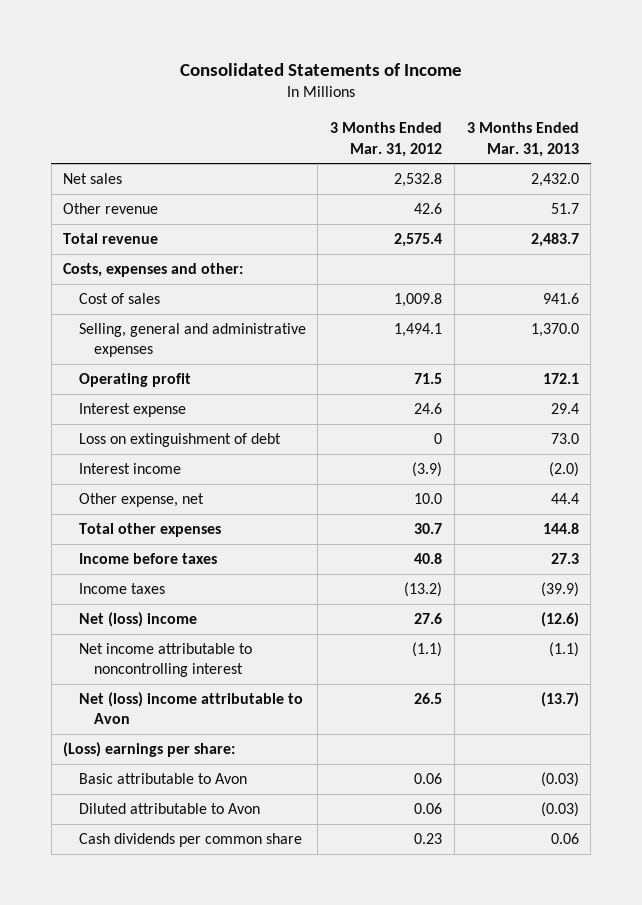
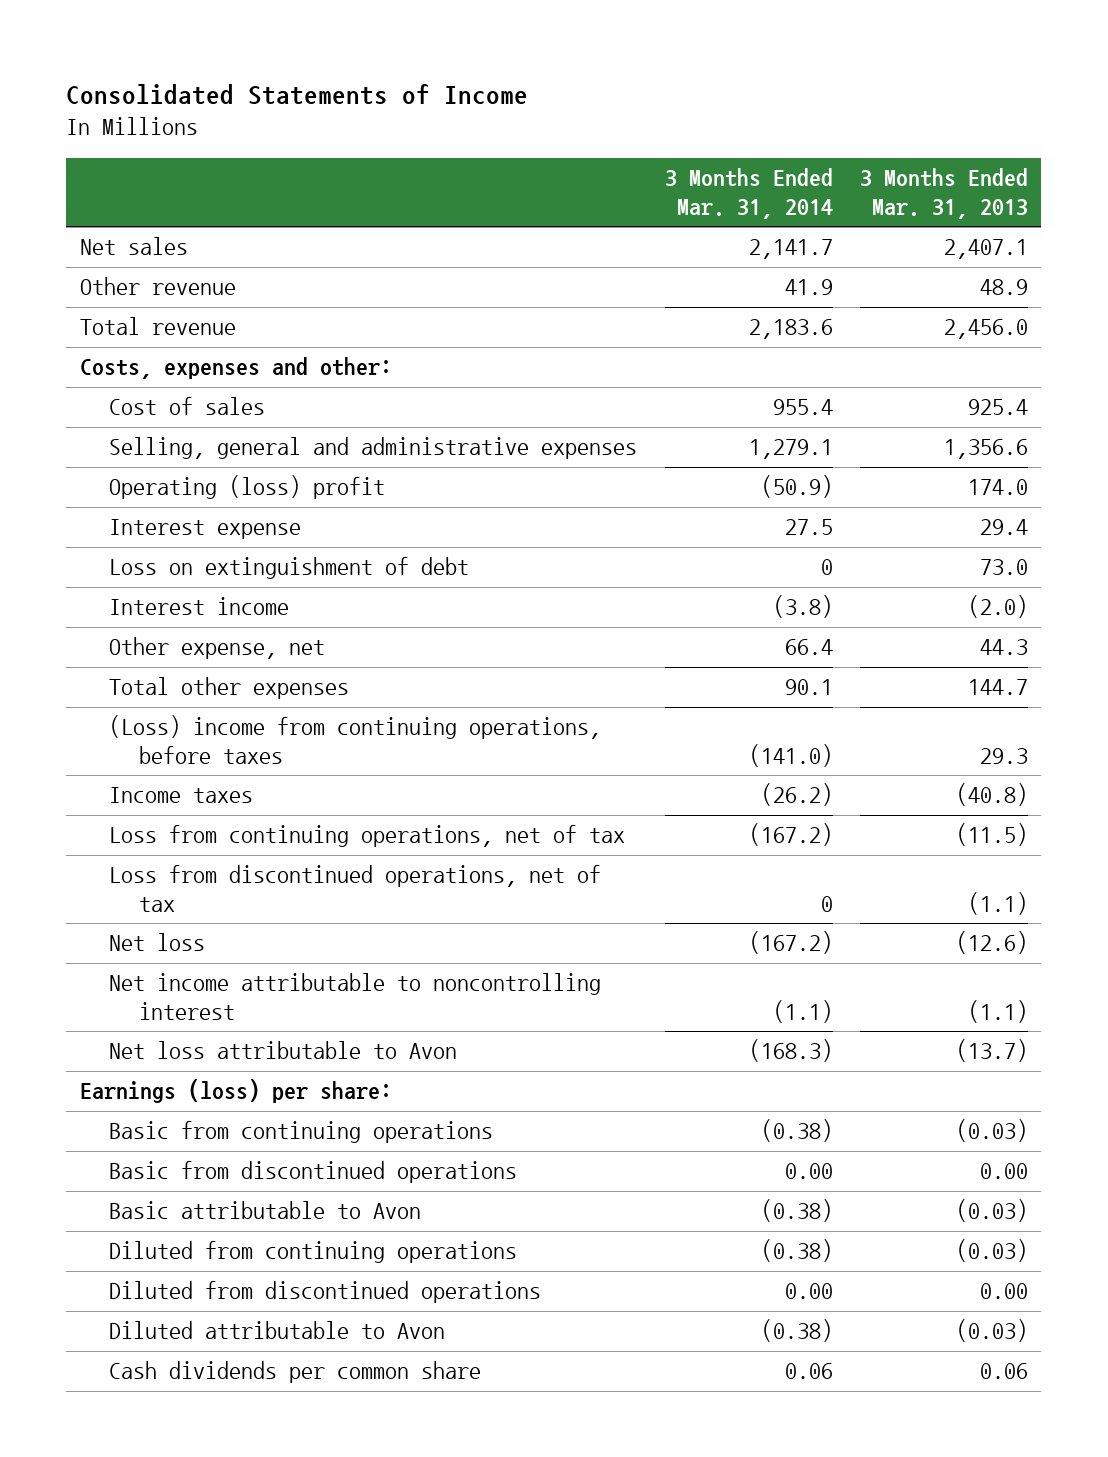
[330,122,443,157] 3 Months Ended Mar. 31, 2012 -> none
none -> [664,168,833,219] 3 Months Ended Mar. 31, 2014
[530,172,579,187] 2,432.0 -> [943,239,1028,260] 2,407.1
[550,202,579,214] 51.7 -> [979,279,1028,296] 48.9
[530,232,579,247] 2,483.7 -> [943,319,1028,340] 2,456.0
[542,292,579,304] 941.6 -> [967,399,1028,416] 925.4
[530,322,579,337] 1,370.0 -> [943,439,1028,460] 1,356.6
[78,372,191,387] Operating profit -> [109,475,386,500] Operating (loss) profit
[542,372,579,384] 172.1 -> [967,479,1028,496] 174.0
[550,492,579,504] 44.4 -> [979,639,1028,656] 44.3
[542,522,579,534] 144.8 -> [967,679,1028,696] 144.7
[78,552,217,564] Income before taxes -> [109,715,602,765] (Loss) income from continuing operations, before taxes
[550,552,579,564] 27.3 -> [979,748,1028,765] 29.3
[540,581,579,597] (39.9) -> [955,783,1028,807] (40.8)
none -> [109,825,626,848] Loss from continuing operations, net of tax
none -> [109,865,602,913] Loss from discontinued operations, net of tax
[78,611,197,627] Net (loss) income -> [109,933,206,952] Net loss
[78,691,303,725] Net (loss) income attributable to Avon -> [109,1041,458,1060] Net loss attributable to Avon
[63,741,236,757] (Loss) earnings per share: -> [79,1079,392,1104] Earnings (loss) per share:
none -> [109,1121,494,1144] Basic from continuing operations
none -> [109,1161,518,1184] Basic from discontinued operations
none -> [109,1241,518,1264] Diluted from continuing operations
none -> [109,1281,542,1304] Diluted from discontinued operations

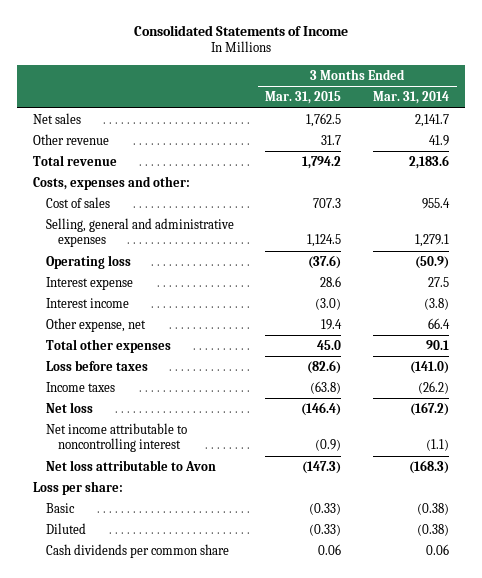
[859,168,1028,219] 3 Months Ended Mar. 31, 2013 -> none
none -> [265,91,342,105] Mar. 31, 2015
[109,475,386,500] Operating (loss) profit -> [45,254,131,269] Operating loss
[109,557,470,580] Loss on extinguishment of debt -> none
[109,715,602,765] (Loss) income from continuing operations, before taxes -> [45,359,148,371] Loss before taxes
[109,825,626,848] Loss from continuing operations, net of tax -> none
[109,865,602,913] Loss from discontinued operations, net of tax -> none
[109,1121,494,1144] Basic from continuing operations -> none
[109,1161,518,1184] Basic from discontinued operations -> none
[109,1241,518,1264] Diluted from continuing operations -> none
[109,1281,542,1304] Diluted from discontinued operations -> none
[79,1079,392,1104] Earnings (loss) per share: -> [32,480,123,495] Loss per share:
[109,1201,422,1220] Basic attributable to Avon -> [45,502,75,513] Basic
[109,1321,446,1340] Diluted attributable to Avon -> [45,522,86,534] Diluted

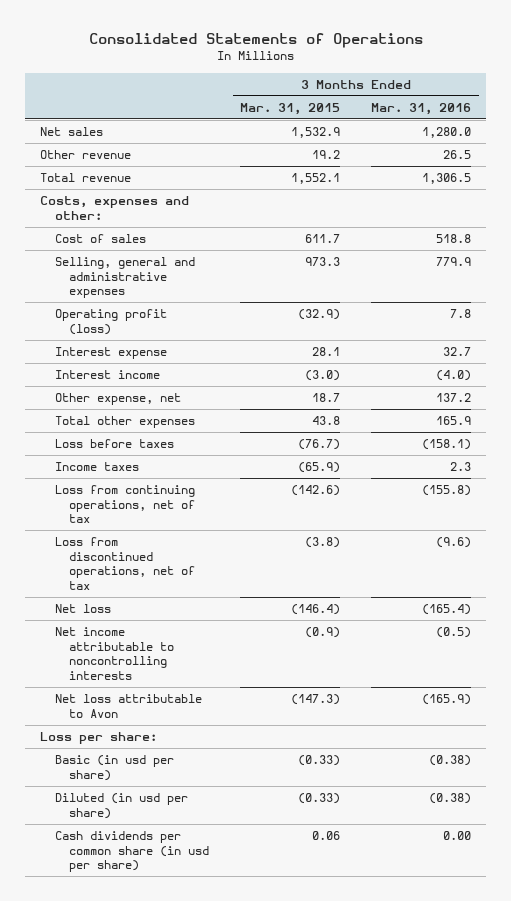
[134,24,349,36] Consolidated Statements of Income -> [88,32,423,48] Consolidated Statements of Operations
[373,91,450,105] Mar. 31, 2014 -> none
none -> [371,103,472,116] Mar. 31, 2016
[306,112,342,127] 1,762.5 -> [291,127,341,139] 1,532.9
[321,134,342,145] 31.7 -> [312,150,341,160] 19.2
[302,155,342,169] 1,794.2 -> [291,173,341,185] 1,552.1
[313,197,342,208] 707.3 -> [305,234,341,244] 611.7
[307,234,342,248] 1,124.5 -> [305,257,341,267] 973.3
[45,254,131,269] Operating loss -> [54,309,167,335] Operating profit (loss)
[308,254,342,269] (37.6) -> [298,309,341,321] (32.9)
[320,275,342,287] 28.6 -> [312,347,341,357] 28.1
[321,318,343,330] 19.4 -> [312,393,341,403] 18.7
[317,339,342,350] 45.0 -> [312,416,341,426] 43.8
[307,359,342,374] (82.6) -> [298,439,341,451] (76.7)
[310,380,342,394] (63.8) -> [298,462,341,474] (65.9)
none -> [54,485,196,524] Loss from continuing operations, net of tax
none -> [54,537,196,590] Loss from discontinued operations, net of tax
[45,422,187,453] Net income attributable to noncontrolling interest -> [54,627,175,680] Net income attributable to noncontrolling interests
[45,502,75,513] Basic -> [54,755,174,781] Basic (in usd per share)
[45,522,86,534] Diluted -> [54,793,188,819] Diluted (in usd per share)
[45,543,229,558] Cash dividends per common share -> [54,831,210,873] Cash dividends per common share (in usd per share)

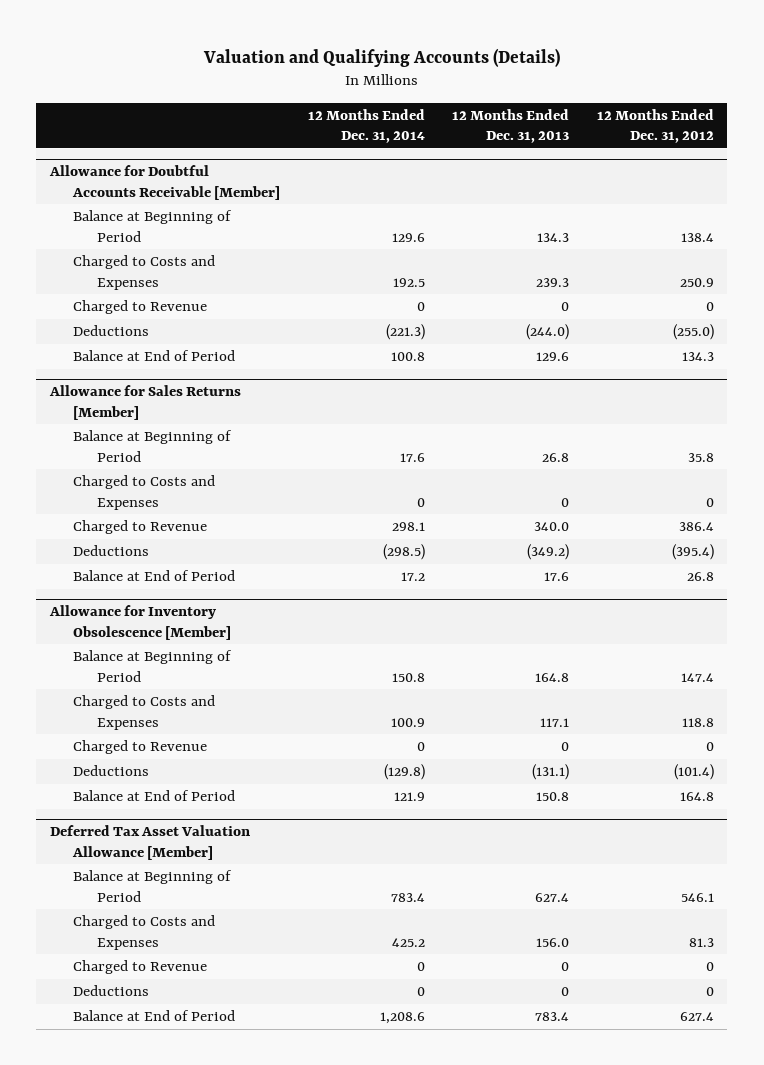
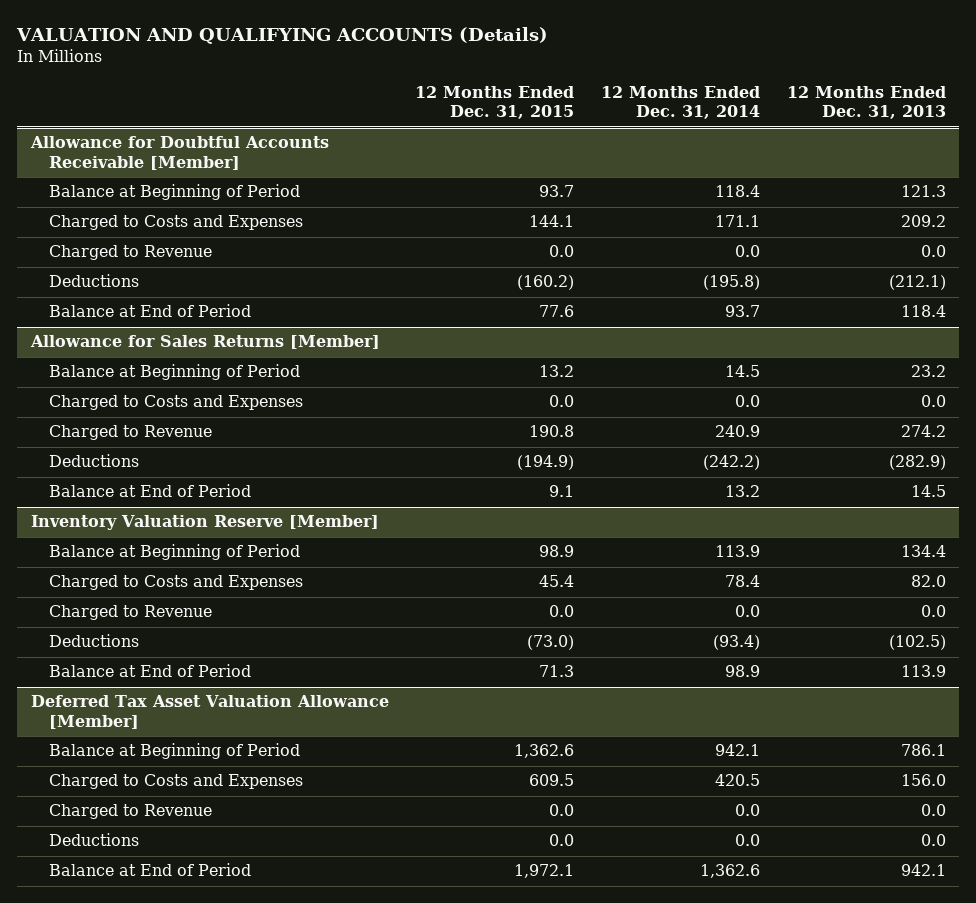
[202,47,560,67] Valuation and Qualifying Accounts (Details) -> [16,27,549,45] VALUATION AND QUALIFYING ACCOUNTS (Details)
[596,108,714,144] 12 Months Ended Dec. 31, 2012 -> none
none -> [415,86,575,120] 12 Months Ended Dec. 31, 2015
[391,232,425,242] 129.6 -> [715,185,761,198] 118.4
[537,232,570,242] 134.3 -> [900,185,946,198] 121.3
[392,277,425,287] 192.5 -> [715,215,761,228] 171.1
[536,277,570,287] 239.3 -> [900,215,946,228] 209.2
[416,302,425,312] 0 -> [735,245,761,258] 0.0
[561,302,570,312] 0 -> [920,245,946,258] 0.0
[385,324,425,341] (221.3) -> [703,275,761,291] (195.8)
[526,324,570,341] (244.0) -> [888,275,946,291] (212.1)
[390,352,425,362] 100.8 -> [725,305,761,318] 93.7
[536,352,570,362] 129.6 -> [900,305,946,318] 118.4
[48,605,232,640] Allowance for Inventory Obsolescence [Member] -> none
[399,452,425,462] 17.6 -> [725,365,761,378] 14.5
[542,452,570,462] 26.8 -> [910,365,946,378] 23.2
[416,497,425,507] 0 -> [735,395,761,408] 0.0
[561,497,570,507] 0 -> [920,395,946,408] 0.0
[391,522,425,532] 298.1 -> [715,425,761,438] 240.9
[534,522,570,532] 340.0 -> [900,425,946,438] 274.2
[382,544,425,561] (298.5) -> [703,455,761,471] (242.2)
[527,544,570,561] (349.2) -> [888,455,946,471] (282.9)
[400,572,425,582] 17.2 -> [725,485,761,498] 13.2
[544,572,570,582] 17.6 -> [910,485,946,498] 14.5
none -> [30,515,379,531] Inventory Valuation Reserve [Member]
[391,672,425,682] 150.8 -> [715,545,761,558] 113.9
[535,672,570,682] 164.8 -> [900,545,946,558] 134.4
[390,717,425,727] 100.9 -> [725,575,761,588] 78.4
[540,717,570,727] 117.1 -> [910,575,946,588] 82.0
[416,742,425,752] 0 -> [735,605,761,618] 0.0
[561,742,570,752] 0 -> [920,605,946,618] 0.0
[383,764,425,781] (129.8) -> [713,635,761,651] (93.4)
[532,764,570,781] (131.1) -> [888,635,946,651] (102.5)
[393,792,425,802] 121.9 -> [725,665,761,678] 98.9
[536,792,570,802] 150.8 -> [900,665,946,678] 113.9
[390,892,425,902] 783.4 -> [715,744,761,757] 942.1
[535,892,570,902] 627.4 -> [900,744,946,757] 786.1
[391,937,425,947] 425.2 -> [715,774,761,787] 420.5
[416,962,425,972] 0 -> [735,804,761,817] 0.0
[561,962,570,972] 0 -> [920,804,946,817] 0.0
[416,987,425,997] 0 -> [735,834,761,847] 0.0
[561,987,570,997] 0 -> [920,834,946,847] 0.0
[379,1012,425,1025] 1,208.6 -> [700,864,761,879] 1,362.6
[535,1012,570,1022] 783.4 -> [900,864,946,877] 942.1

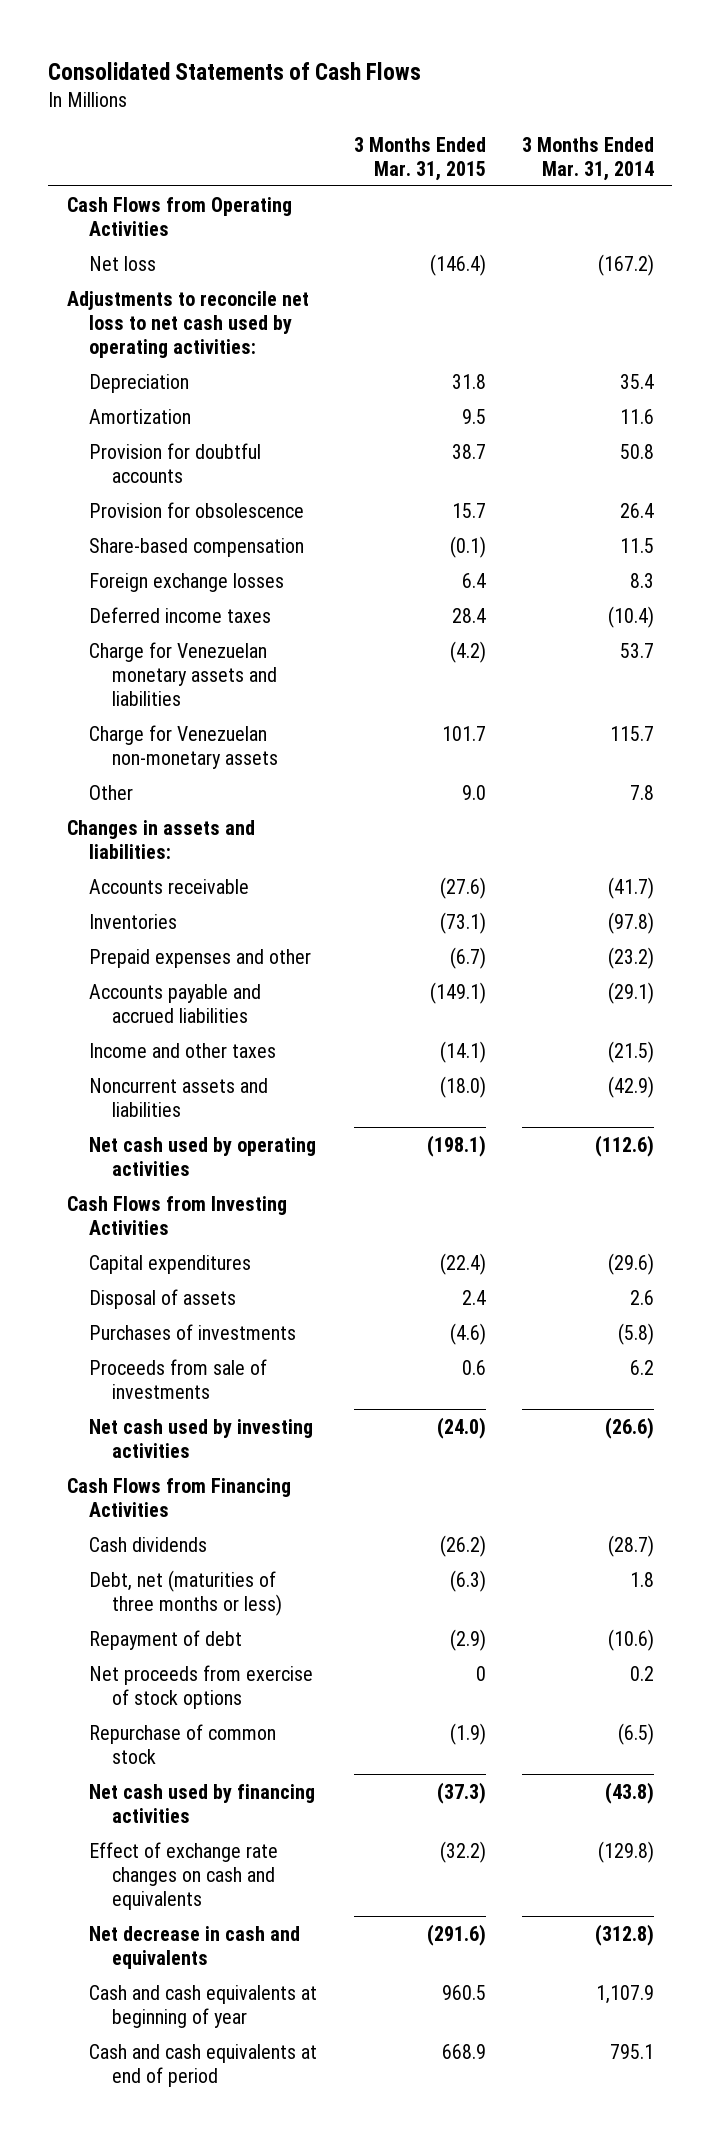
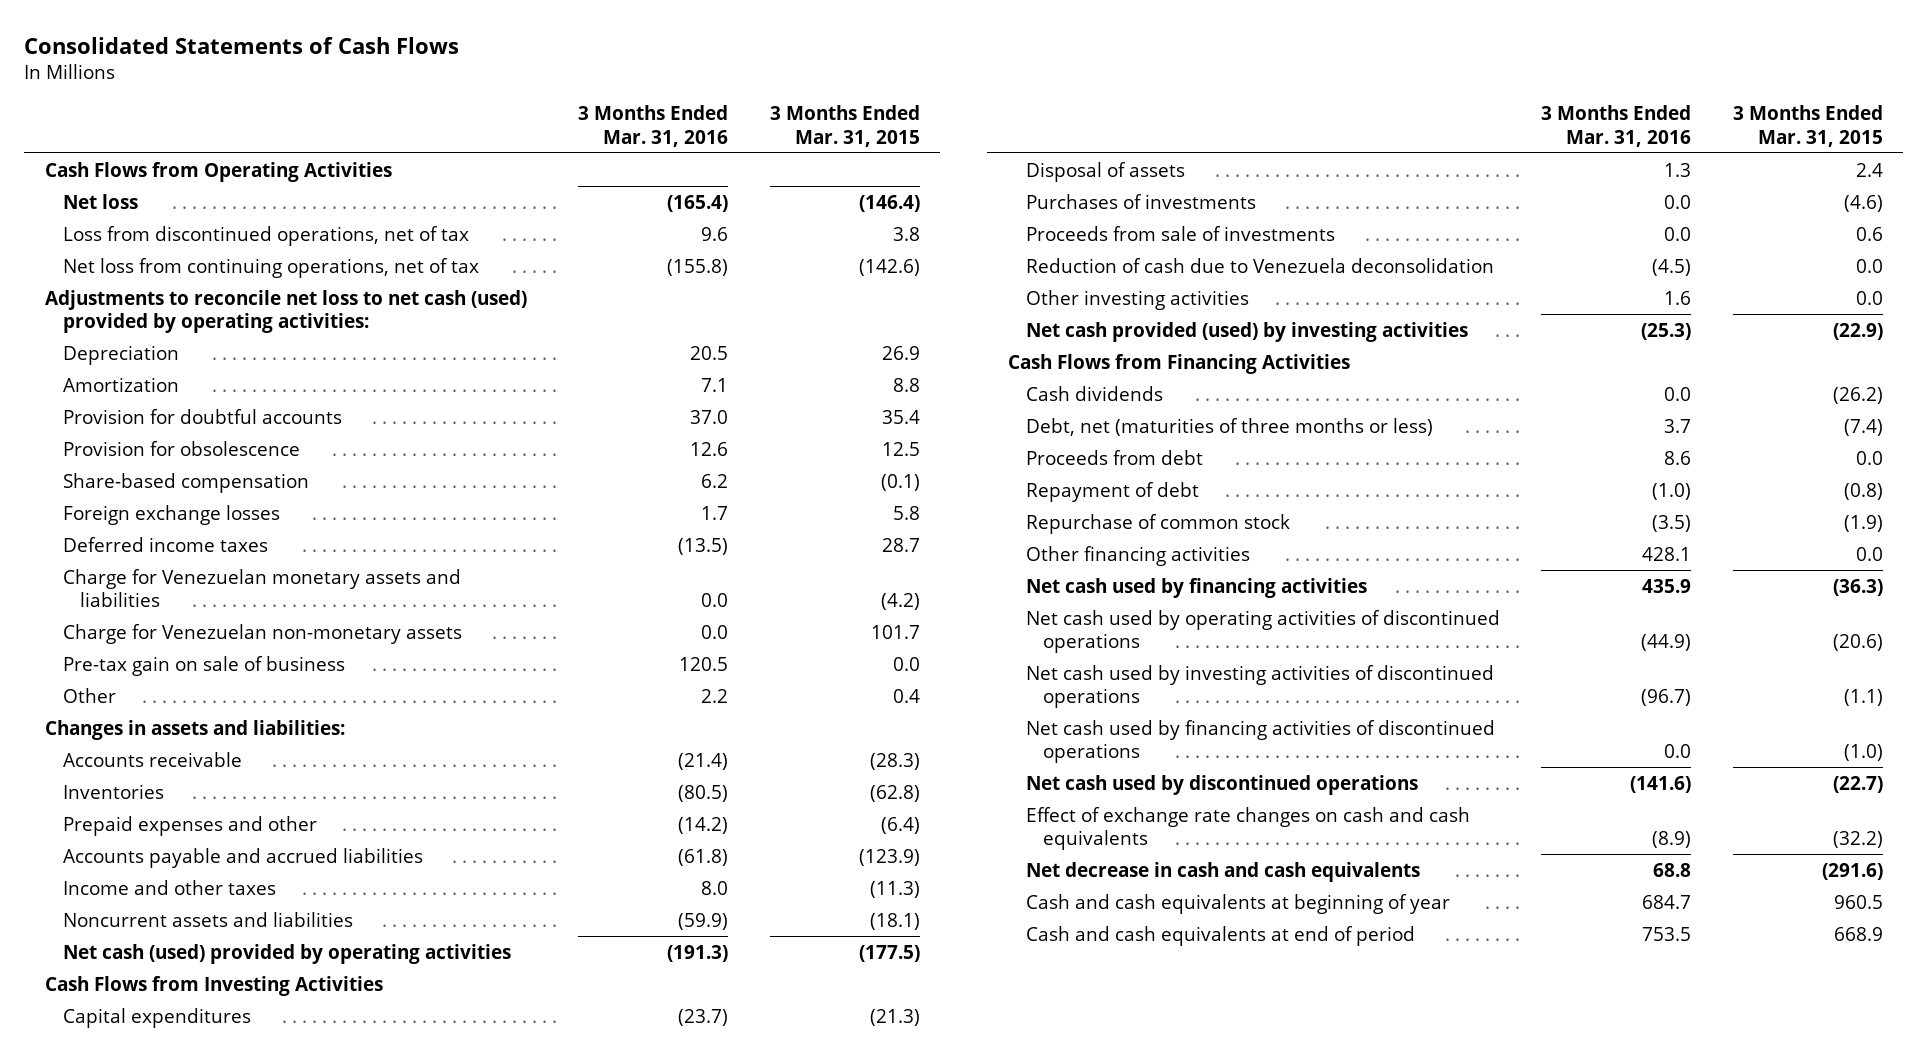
[522,136,655,181] 3 Months Ended Mar. 31, 2014 -> none
none -> [578,105,729,147] 3 Months Ended Mar. 31, 2016
none -> [62,225,469,246] Loss from discontinued operations, net of tax
none -> [62,257,479,278] Net loss from continuing operations, net of tax
[66,290,309,358] Adjustments to reconcile net loss to net cash used by operating activities: -> [45,289,528,333] Adjustments to reconcile net loss to net cash (used) provided by operating activities:
[451,373,486,389] 31.8 -> [881,345,920,360] 26.9
[461,408,486,424] 9.5 -> [892,377,920,392] 8.8
[451,443,486,459] 38.7 -> [881,409,920,424] 35.4
[451,502,486,518] 15.7 -> [881,441,920,456] 12.5
[461,572,486,588] 6.4 -> [892,505,920,520] 5.8
[451,607,486,623] 28.4 -> [881,537,920,552] 28.7
none -> [62,655,345,676] Pre-tax gain on sale of business
[461,784,486,800] 9.0 -> [892,688,920,703] 0.4
[439,876,486,899] (27.6) -> [869,752,920,770] (28.3)
[439,911,486,934] (73.1) -> [869,784,920,802] (62.8)
[449,946,486,969] (6.7) -> [880,816,920,834] (6.4)
[429,981,486,1004] (149.1) -> [858,848,920,866] (123.9)
[439,1040,486,1063] (14.1) -> [869,880,920,898] (11.3)
[439,1075,486,1098] (18.0) -> [869,912,920,930] (18.1)
[89,1136,317,1176] Net cash used by operating activities -> [62,943,511,964] Net cash (used) provided by operating activities
[426,1134,486,1157] (198.1) -> [858,944,920,962] (177.5)
[439,1252,486,1275] (22.4) -> [869,1008,920,1026] (21.3)
none -> [1025,257,1494,273] Reduction of cash due to Venezuela deconsolidation
none -> [1025,289,1249,310] Other investing activities
[89,1418,314,1458] Net cash used by investing activities -> [1025,321,1468,342] Net cash provided (used) by investing activities
[436,1416,486,1439] (24.0) -> [1832,322,1883,340] (22.9)
[89,1664,314,1709] Net proceeds from exercise of stock options -> none
[449,1569,486,1592] (6.3) -> [1843,418,1883,436] (7.4)
none -> [1025,449,1203,465] Proceeds from debt
[449,1628,486,1651] (2.9) -> [1843,482,1883,500] (0.8)
none -> [1025,545,1250,566] Other financing activities
[436,1781,486,1804] (37.3) -> [1832,578,1883,596] (36.3)
none -> [1025,609,1500,653] Net cash used by operating activities of discontinued operations
none -> [1025,664,1494,708] Net cash used by investing activities of discontinued operations
none -> [1025,719,1495,763] Net cash used by financing activities of discontinued operations
none -> [1025,774,1418,795] Net cash used by discontinued operations
[89,1841,279,1910] Effect of exchange rate changes on cash and equivalents -> [1025,806,1470,850] Effect of exchange rate changes on cash and cash equivalents
[89,1925,301,1969] Net decrease in cash and equivalents -> [1025,861,1420,882] Net decrease in cash and cash equivalents

